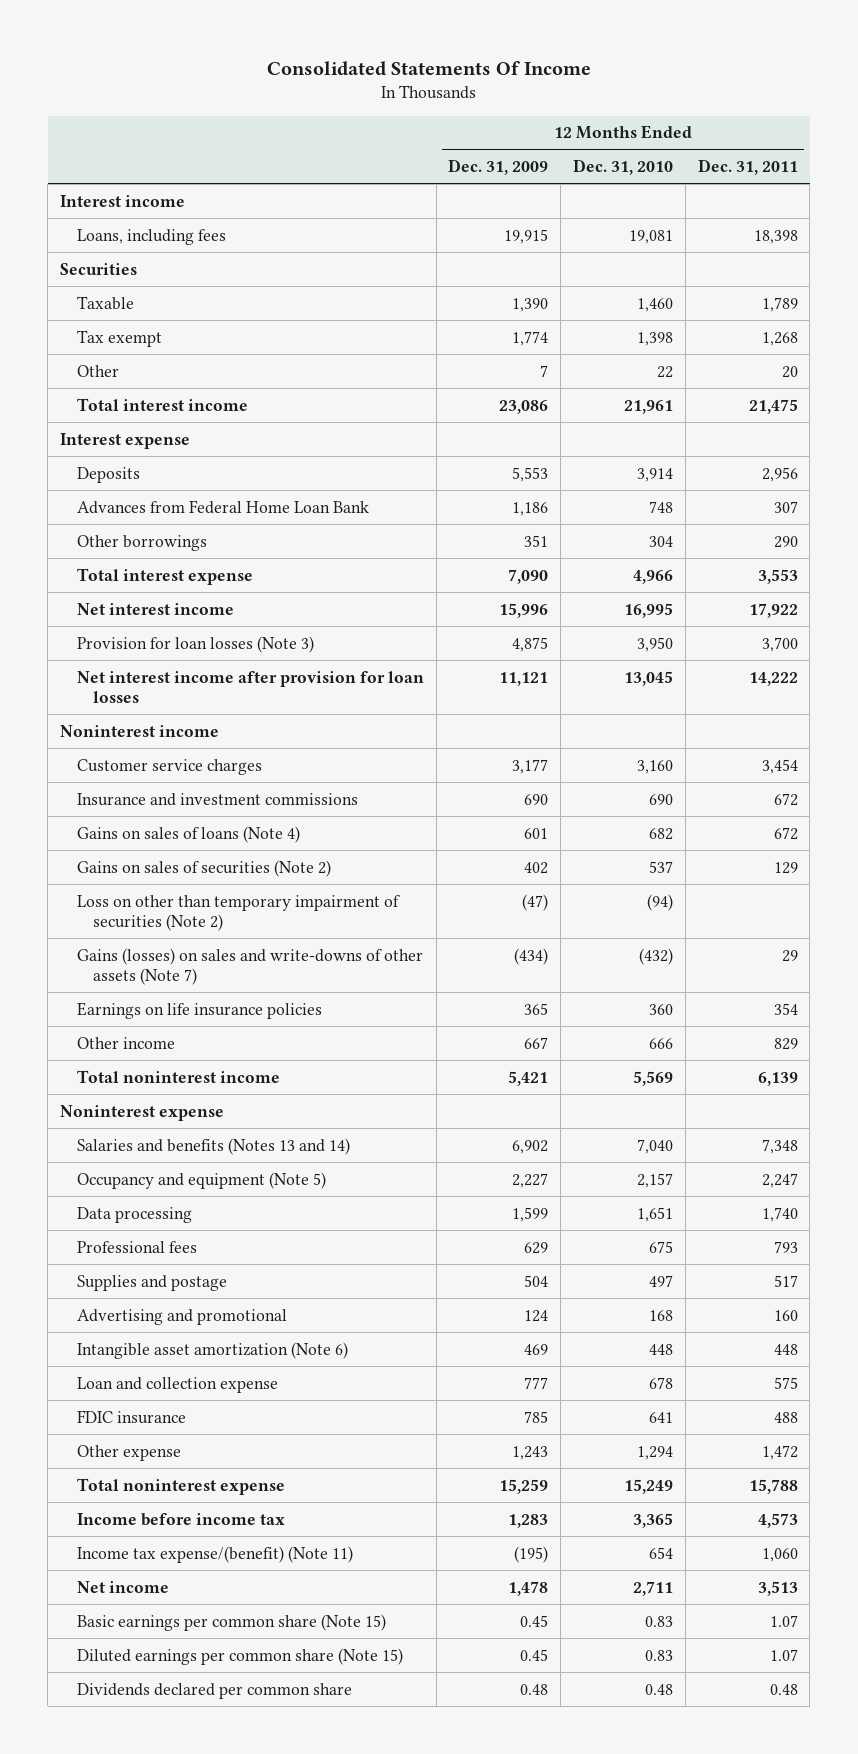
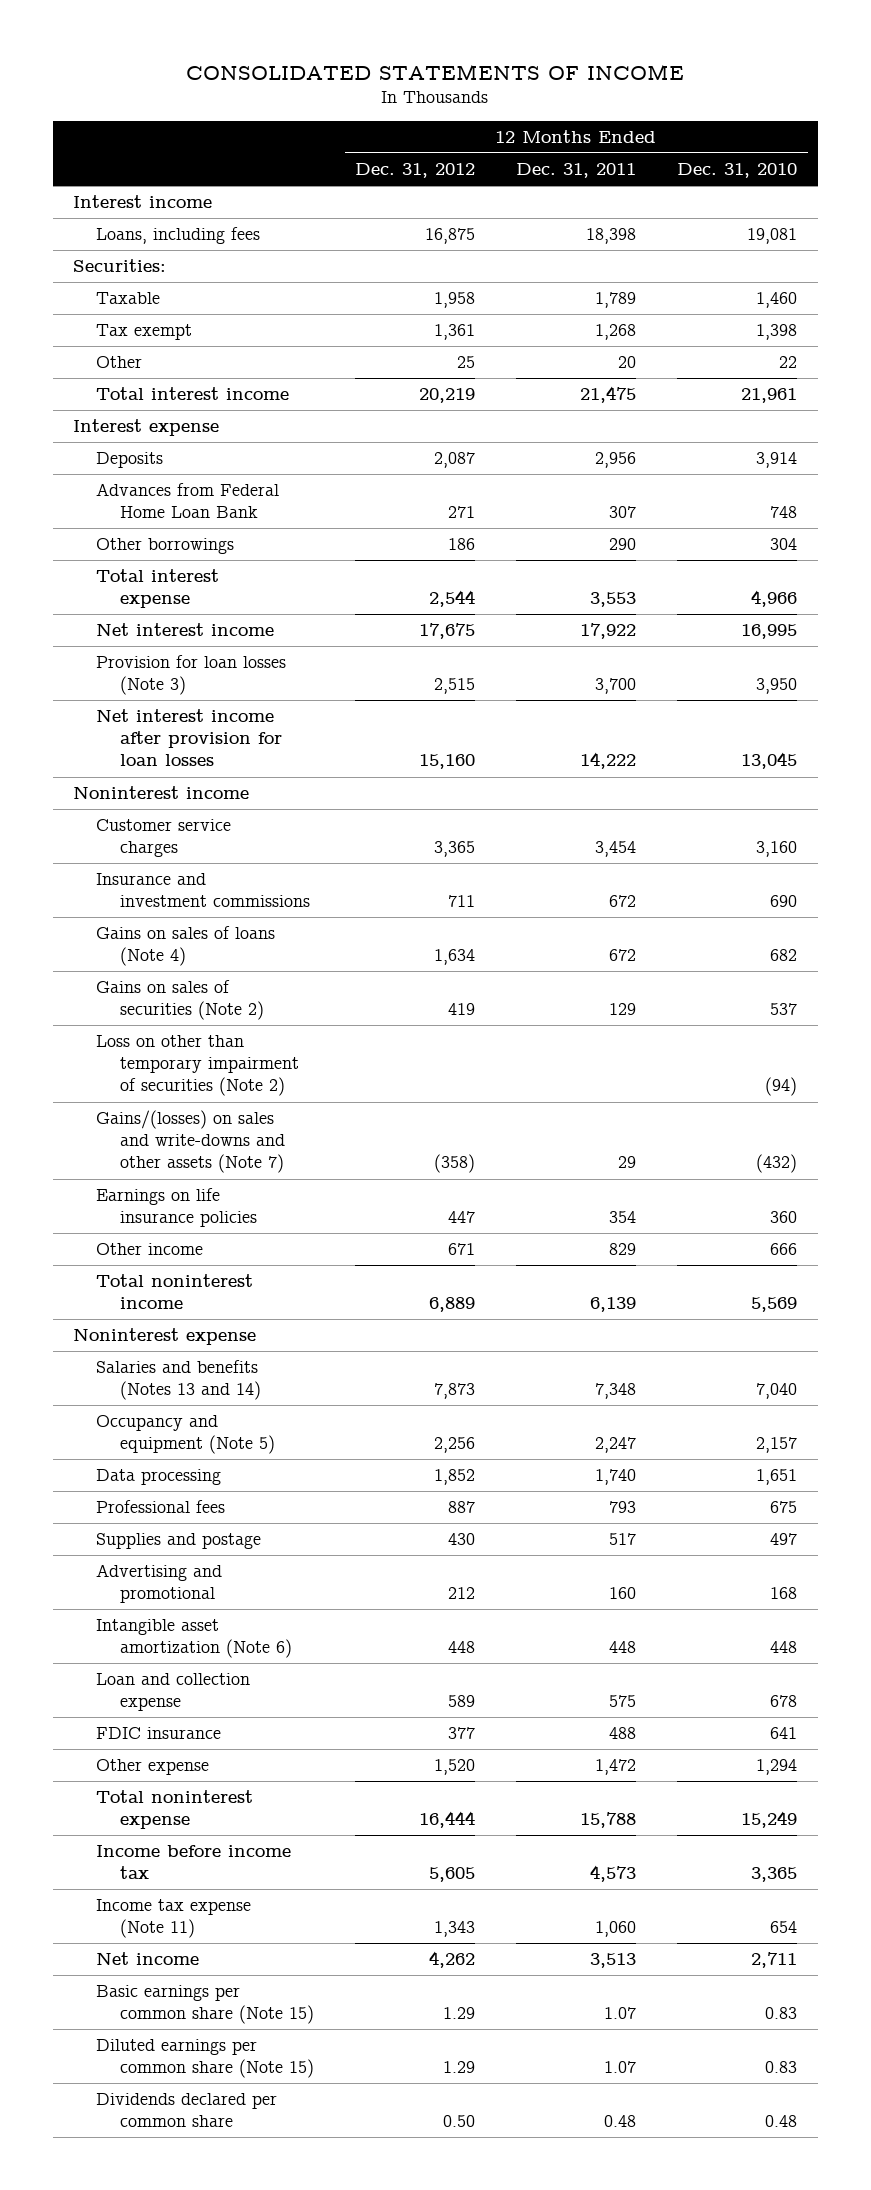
[266,60,591,76] Consolidated Statements Of Income -> [186,63,685,80] CONSOLIDATED STATEMENTS OF INCOME
[448,159,549,176] Dec. 31, 2009 -> none
none -> [354,162,475,178] Dec. 31, 2012
[60,262,138,275] Securities -> [73,259,167,273] Securities:
[76,947,423,986] Gains (losses) on sales and write-downs of other assets (Note 7) -> [96,1110,285,1174] Gains/(losses) on sales and write-downs and other assets (Note 7)
[76,1545,353,1563] Income tax expense/(benefit) (Note 11) -> [96,1899,252,1939] Income tax expense (Note 11)

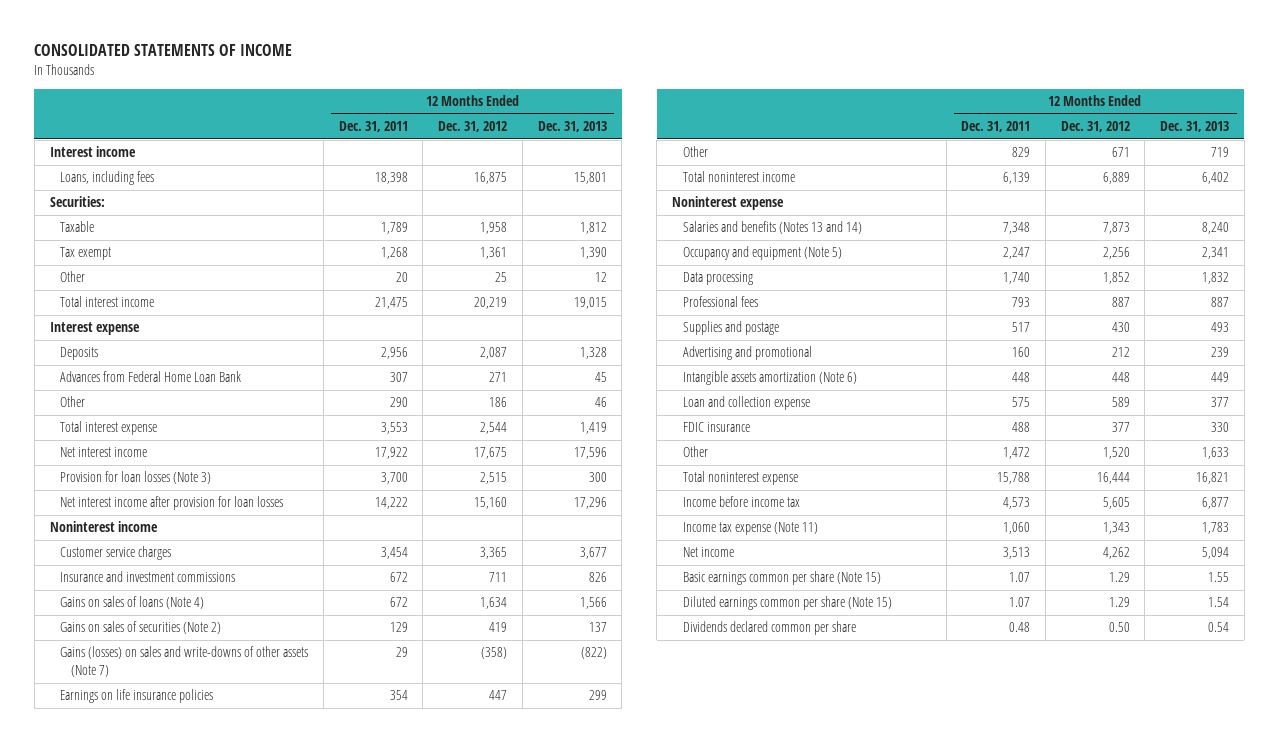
[677,162,798,178] Dec. 31, 2010 -> none
none -> [537,121,607,133] Dec. 31, 2013
[96,538,235,555] Other borrowings -> [60,396,86,408] Other
[96,1035,299,1097] Loss on other than temporary impairment of securities (Note 2) -> none
[96,1110,285,1174] Gains/(losses) on sales and write-downs and other assets (Note 7) -> [60,646,309,678] Gains (losses) on sales and write-downs of other assets (Note 7)
[96,1243,204,1256] Other income -> [682,146,708,158] Other
[96,1619,292,1659] Intangible asset amortization (Note 6) -> [682,371,857,386] Intangible assets amortization (Note 6)
[96,1759,210,1776] Other expense -> [682,446,708,458] Other
[96,1985,314,2025] Basic earnings per common share (Note 15) -> [682,571,881,586] Basic earnings common per share (Note 15)
[96,2039,314,2079] Diluted earnings per common share (Note 15) -> [682,596,892,611] Diluted earnings common per share (Note 15)
[96,2093,278,2128] Dividends declared per common share -> [682,621,856,636] Dividends declared common per share

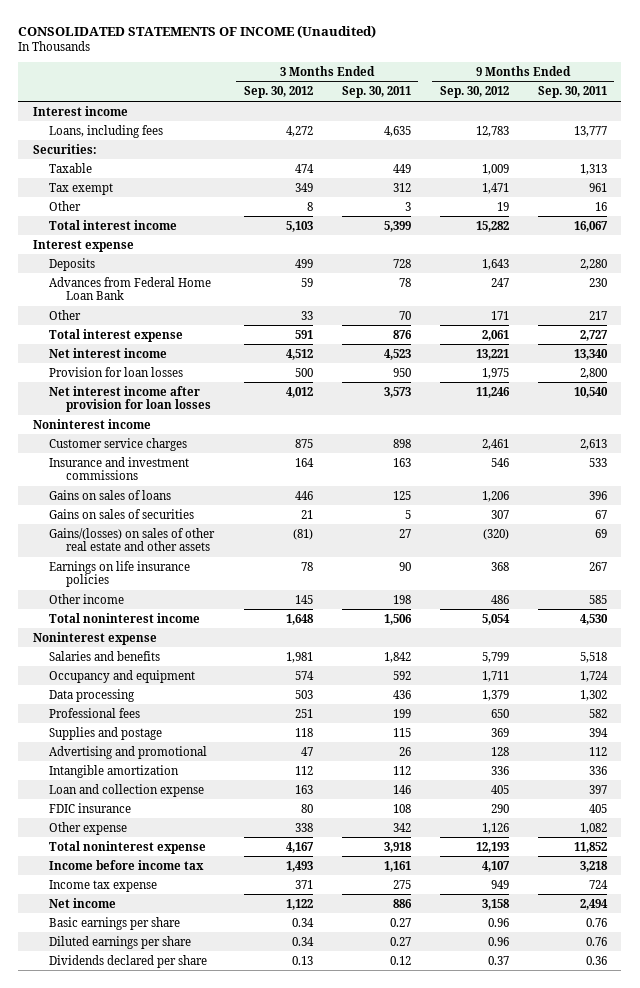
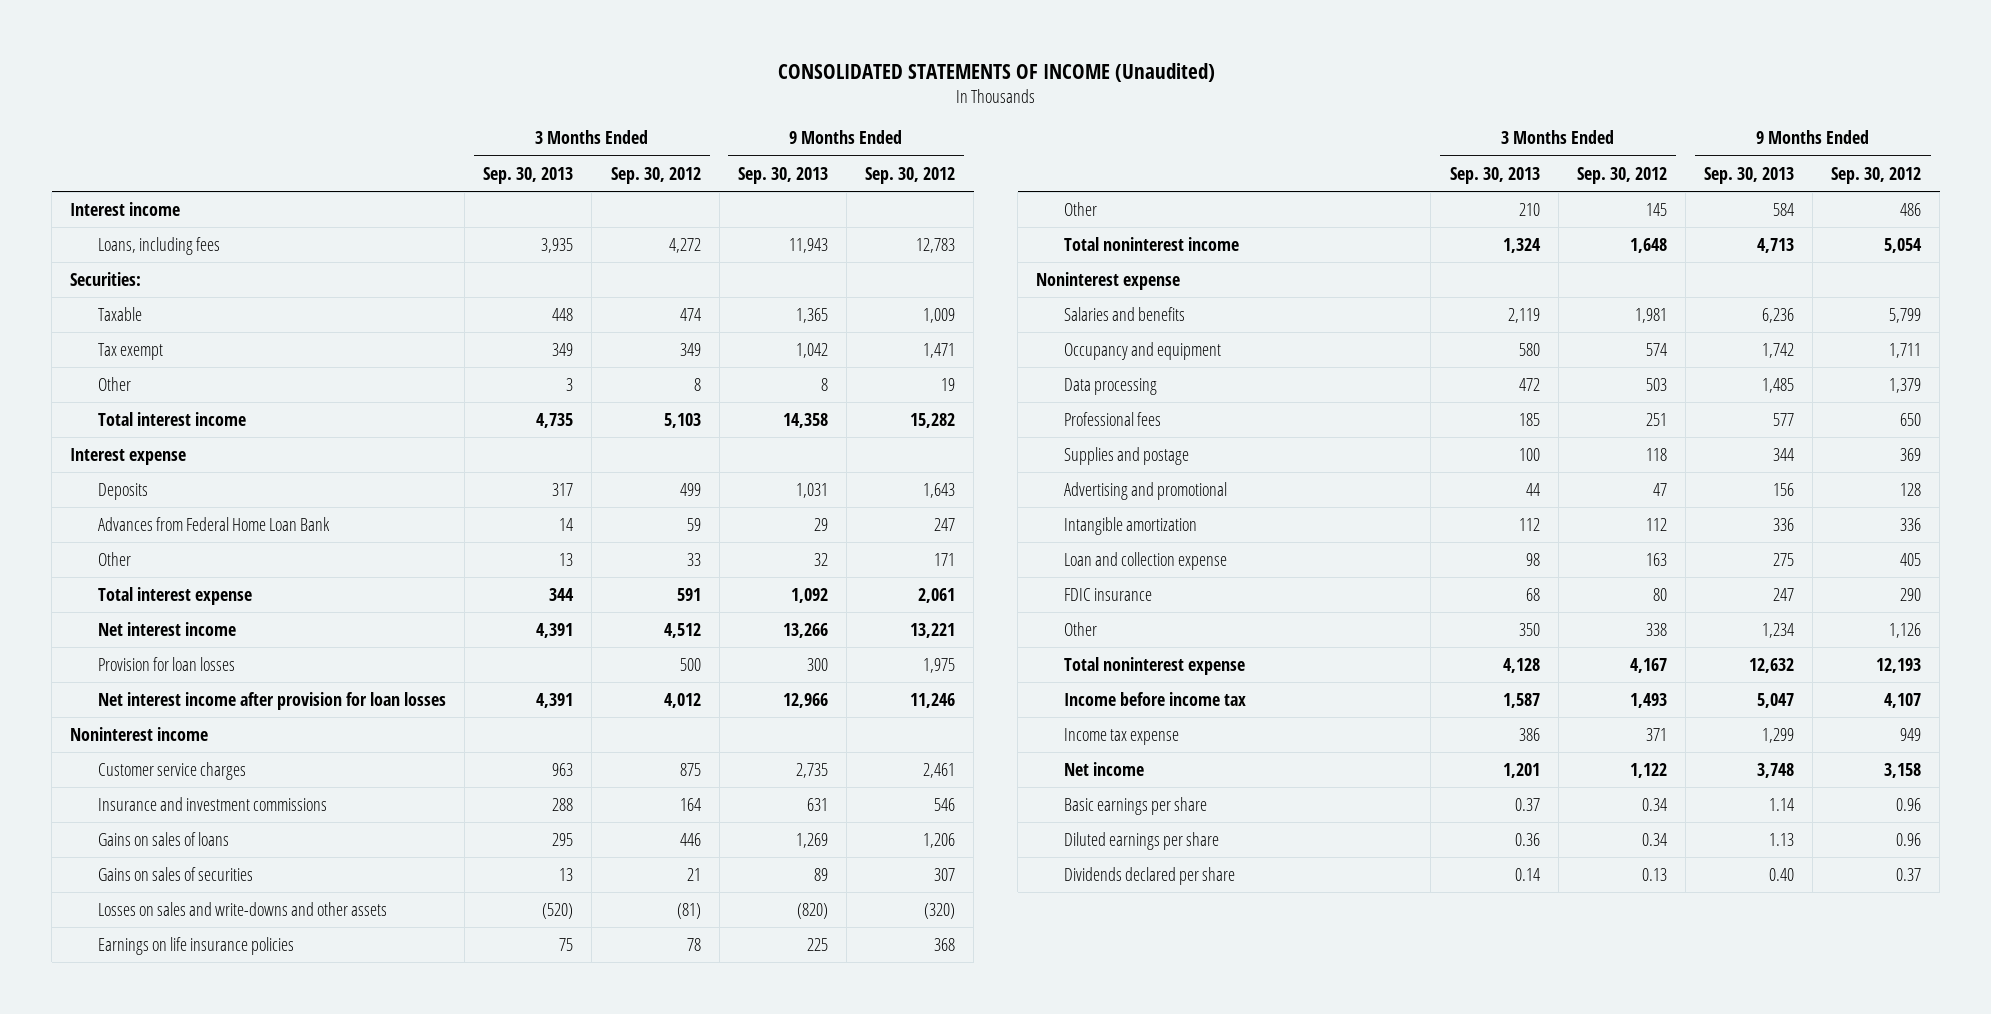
[341,86,411,99] Sep. 30, 2011 -> none
[537,86,607,99] Sep. 30, 2011 -> none
none -> [483,166,574,184] Sep. 30, 2013
none -> [737,166,828,184] Sep. 30, 2013
[49,527,216,552] Gains/(losses) on sales of other real estate and other assets -> [98,901,388,916] Losses on sales and write-downs and other assets
[49,593,125,604] Other income -> [1064,201,1098,216] Other
[49,821,128,835] Other expense -> [1064,621,1098,636] Other

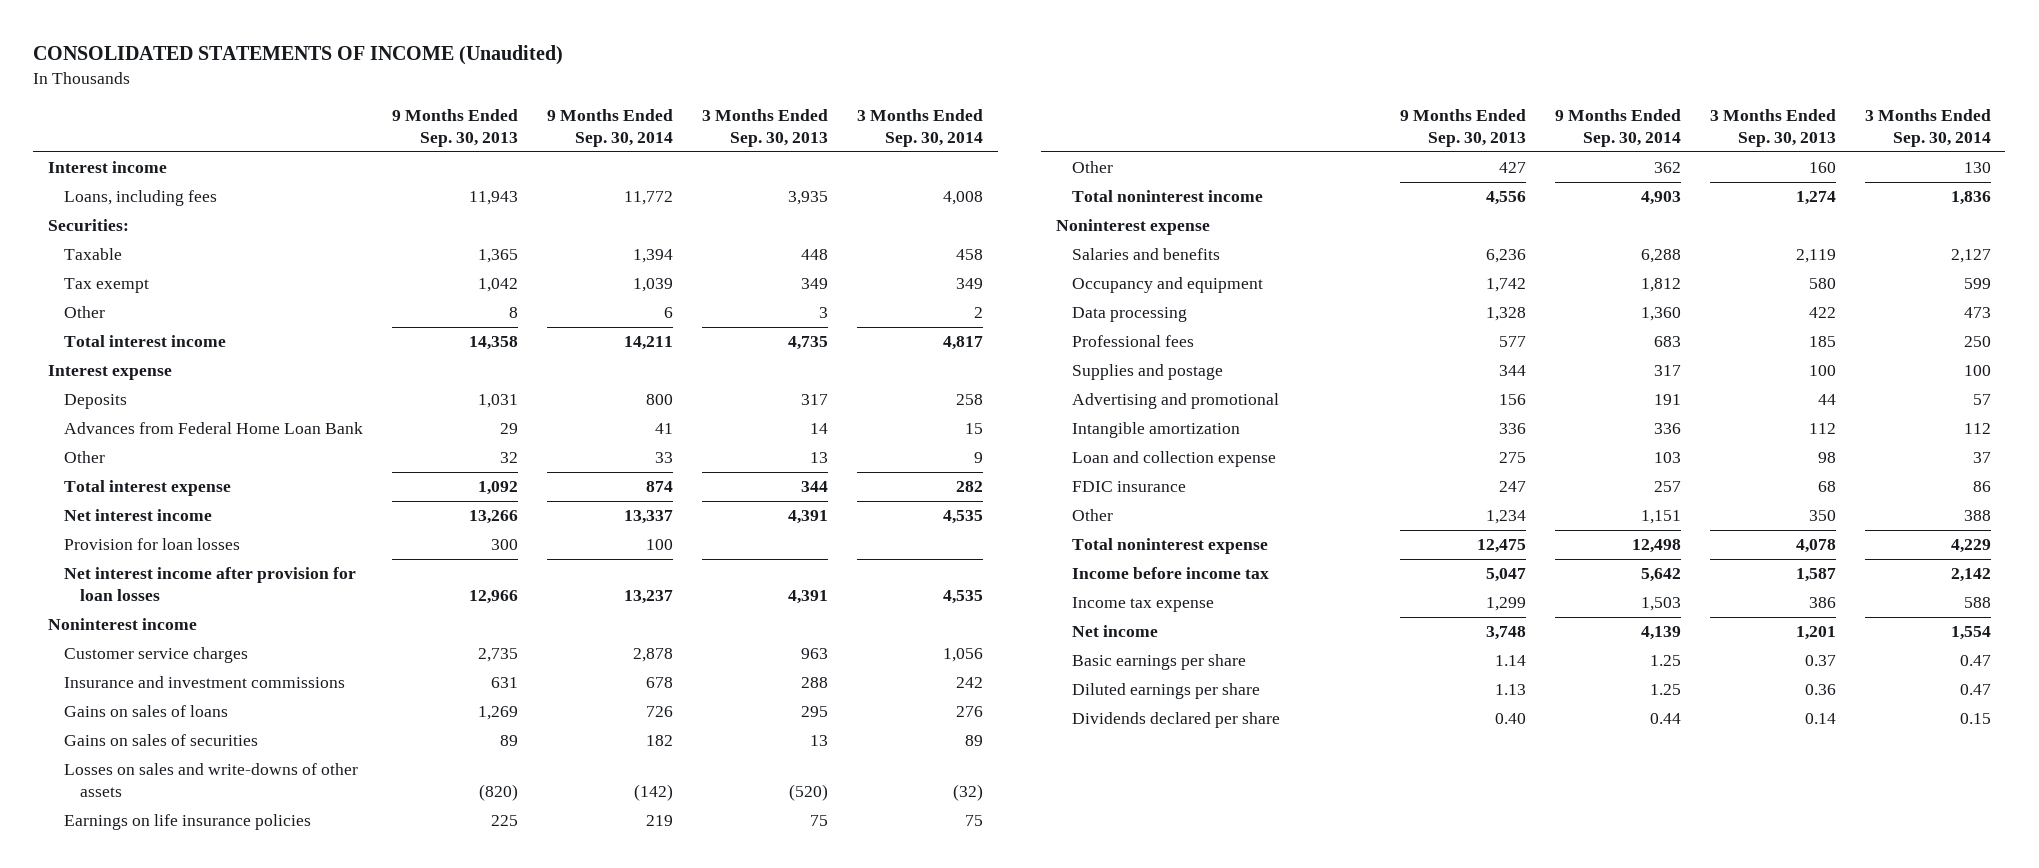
[610,166,701,184] Sep. 30, 2012 -> none
[865,166,956,184] Sep. 30, 2012 -> none
none -> [547,108,674,148] 9 Months Ended Sep. 30, 2014
none -> [857,108,984,148] 3 Months Ended Sep. 30, 2014
[98,901,388,916] Losses on sales and write-downs and other assets -> [63,763,358,798] Losses on sales and write-downs of other assets
[1518,202,1540,216] 210 -> [1808,162,1836,174] 160
[1773,202,1795,216] 584 -> [1498,162,1526,174] 427
[1502,237,1541,253] 1,324 -> [1795,191,1836,206] 1,274
[1757,237,1795,253] 4,713 -> [1485,191,1526,206] 4,556
[1518,377,1540,391] 472 -> [1808,307,1836,319] 422
[1762,377,1795,393] 1,485 -> [1485,307,1526,322] 1,328
[1502,657,1540,673] 4,128 -> [1795,539,1836,554] 4,078
[1749,657,1795,673] 12,632 -> [1476,539,1526,554] 12,475

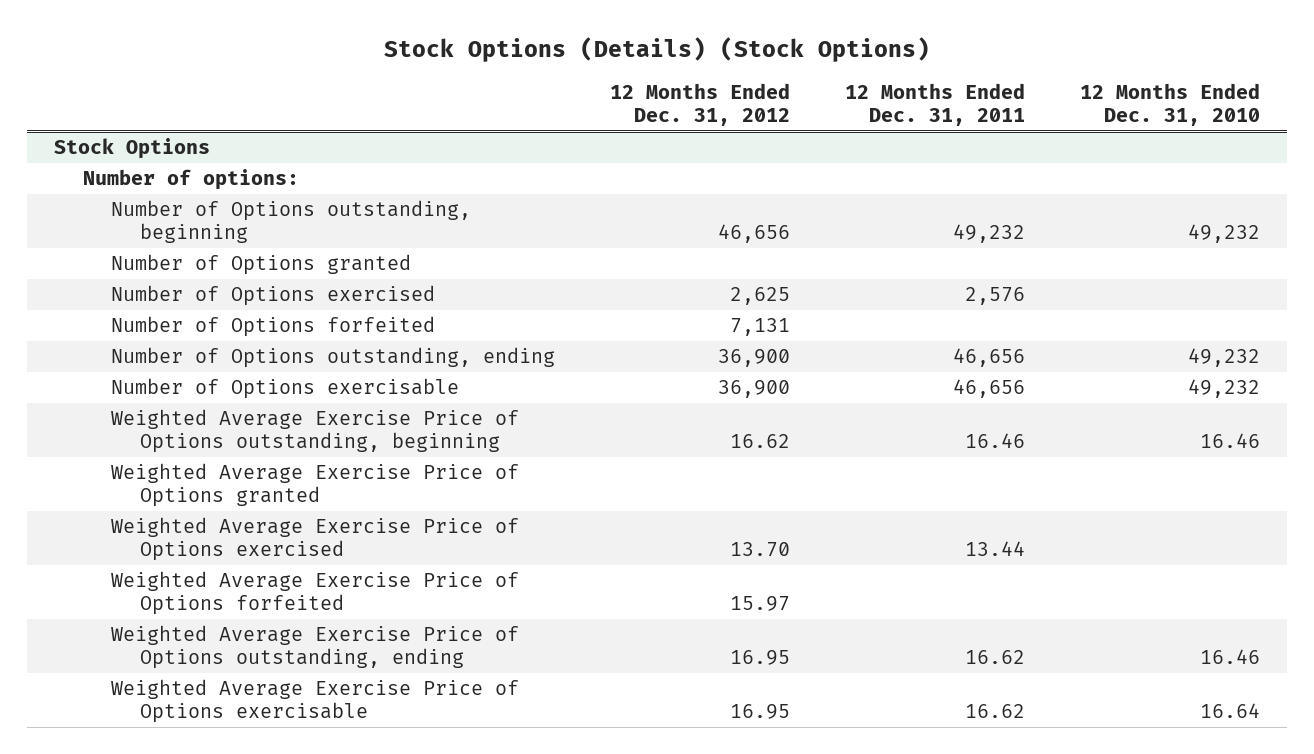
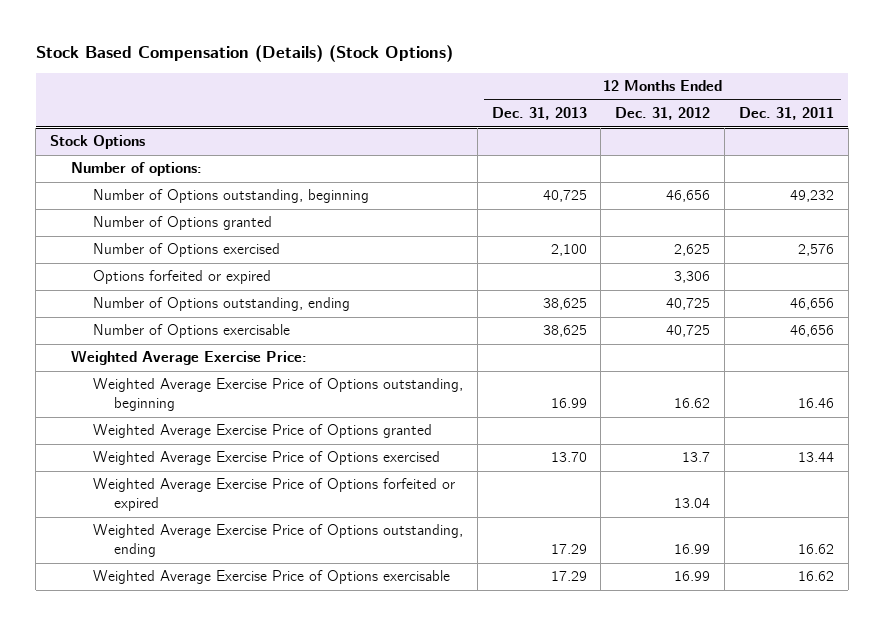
[384,37,931,63] Stock Options (Details) (Stock Options) -> [35,45,453,63] Stock Based Compensation (Details) (Stock Options)
[1079,82,1260,127] 12 Months Ended Dec. 31, 2010 -> none
none -> [491,107,587,121] Dec. 31, 2013
[111,316,436,338] Number of Options forfeited -> [92,270,271,285] Options forfeited or expired
[730,318,791,337] 7,131 -> [674,271,711,284] 3,306
[718,349,791,368] 36,900 -> [666,298,711,311] 40,725
[718,380,791,399] 36,900 -> [666,325,711,338] 40,725
none -> [71,350,308,366] Weighted Average Exercise Price:
[730,542,791,558] 13.70 -> [682,452,711,463] 13.7
[111,571,520,616] Weighted Average Exercise Price of Options forfeited -> [92,478,455,512] Weighted Average Exercise Price of Options forfeited or expired
[730,596,791,612] 15.97 -> [674,498,711,509] 13.04
[730,650,791,666] 16.95 -> [674,544,711,555] 16.99
[730,704,791,720] 16.95 -> [674,571,711,582] 16.99

